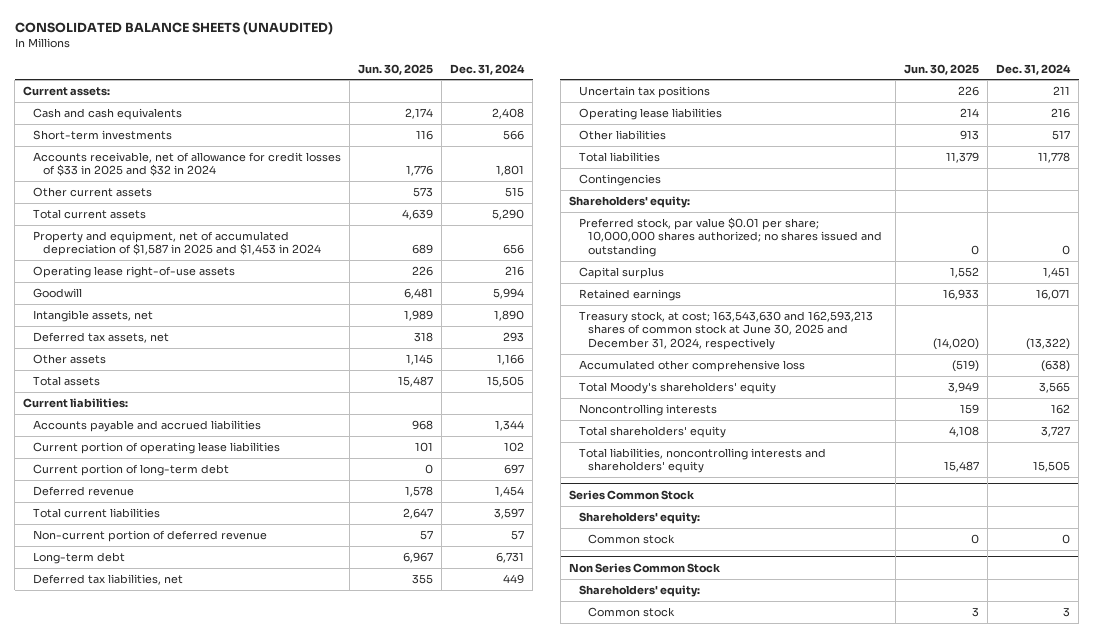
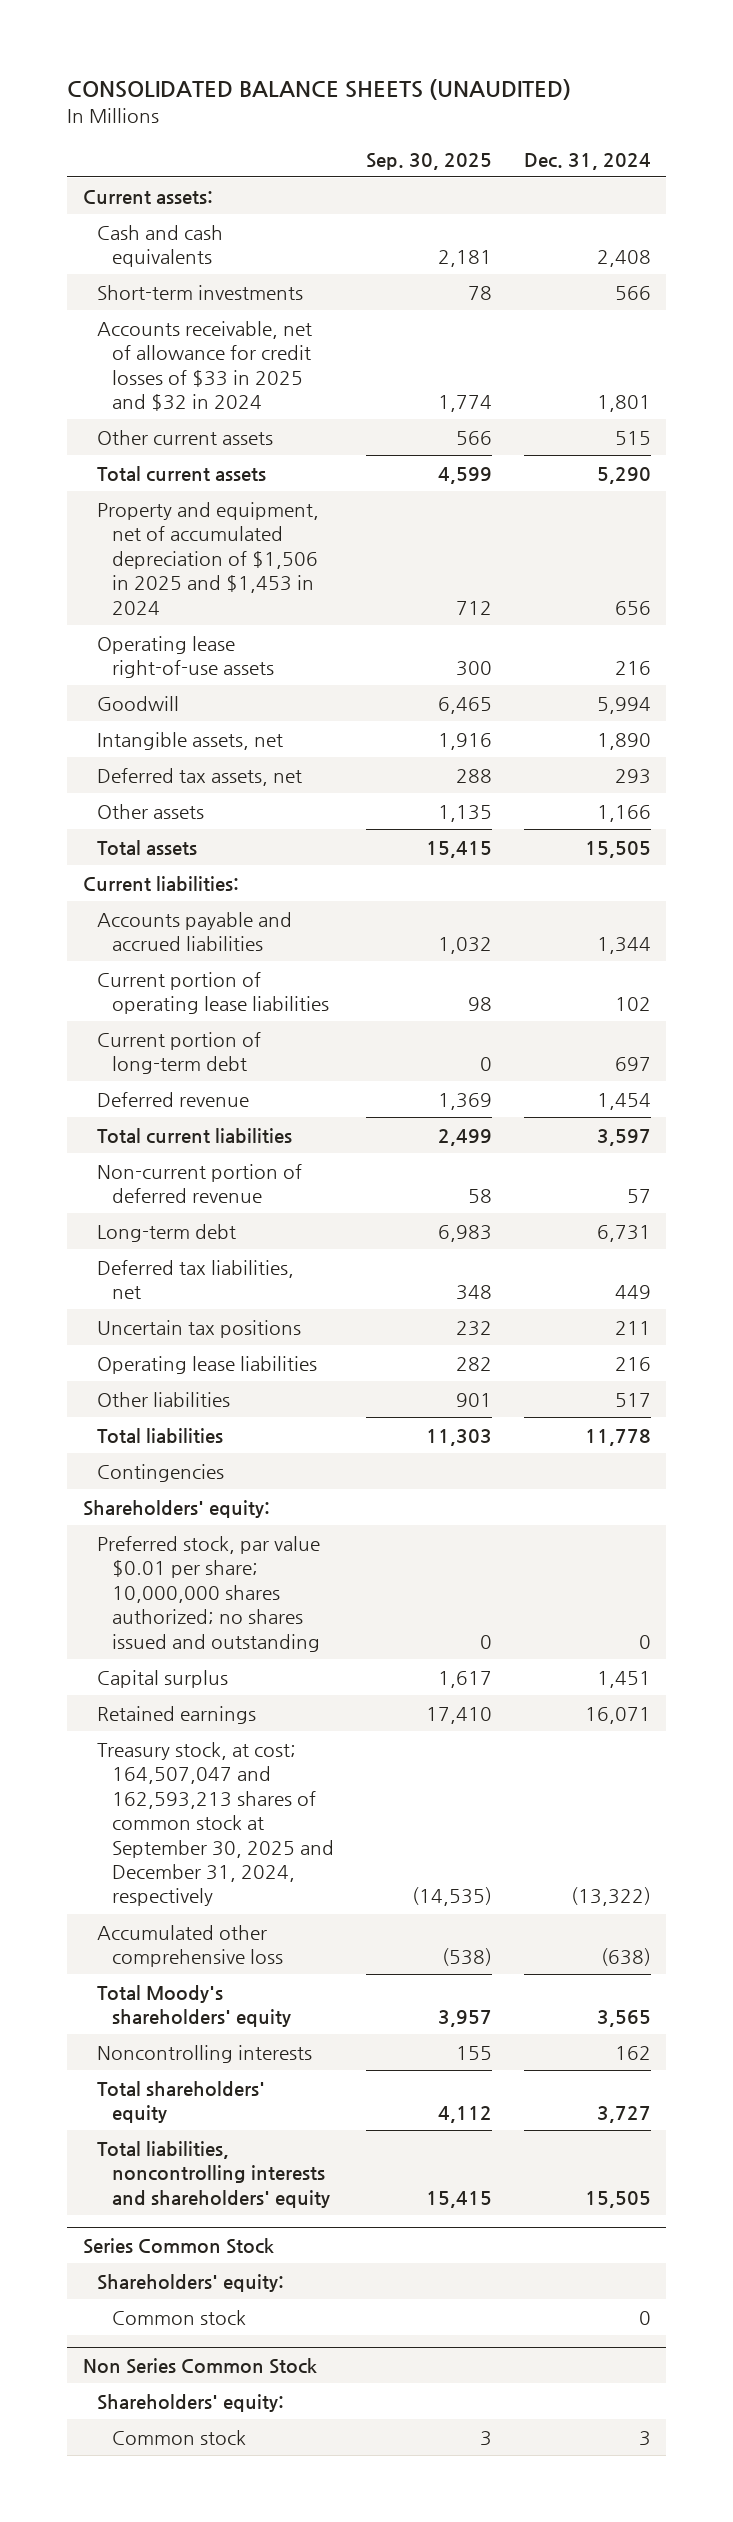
[357,63,433,75] Jun. 30, 2025 -> none
none -> [365,152,492,170] Sep. 30, 2025
[32,230,321,257] Property and equipment, net of accumulated depreciation of $1,587 in 2025 and $1,453 in 2024 -> [97,501,320,615] Property and equipment, net of accumulated depreciation of $1,506 in 2025 and $1,453 in 2024
[578,310,873,350] Treasury stock, at cost; 163,543,630 and 162,593,213 shares of common stock at June 30, 2025 and December 31, 2024, respectively -> [97,1741,335,1907] Treasury stock, at cost; 164,507,047 and 162,593,213 shares of common stock at September 30, 2025 and December 31, 2024, respectively

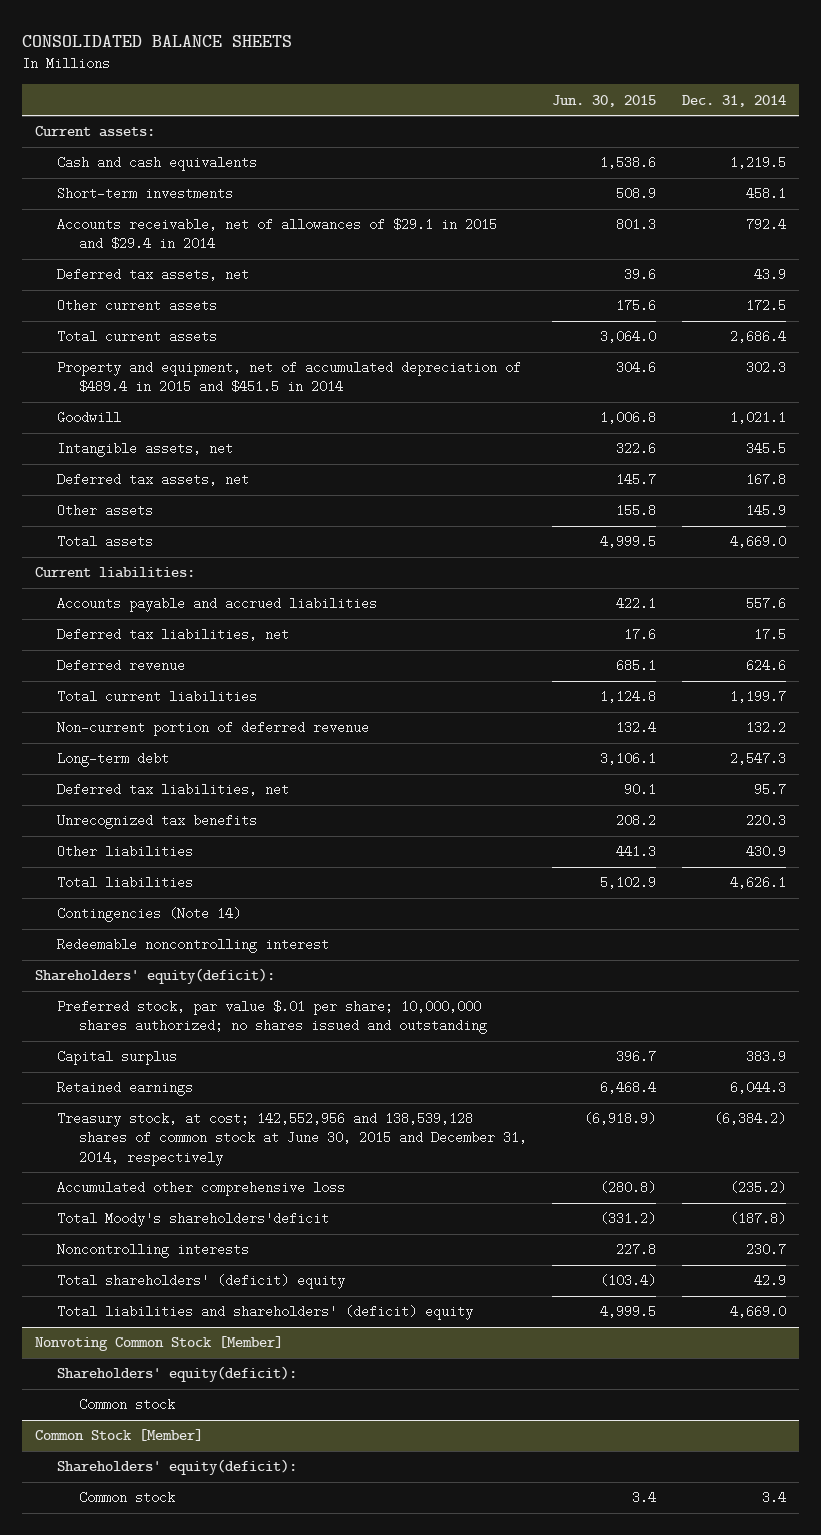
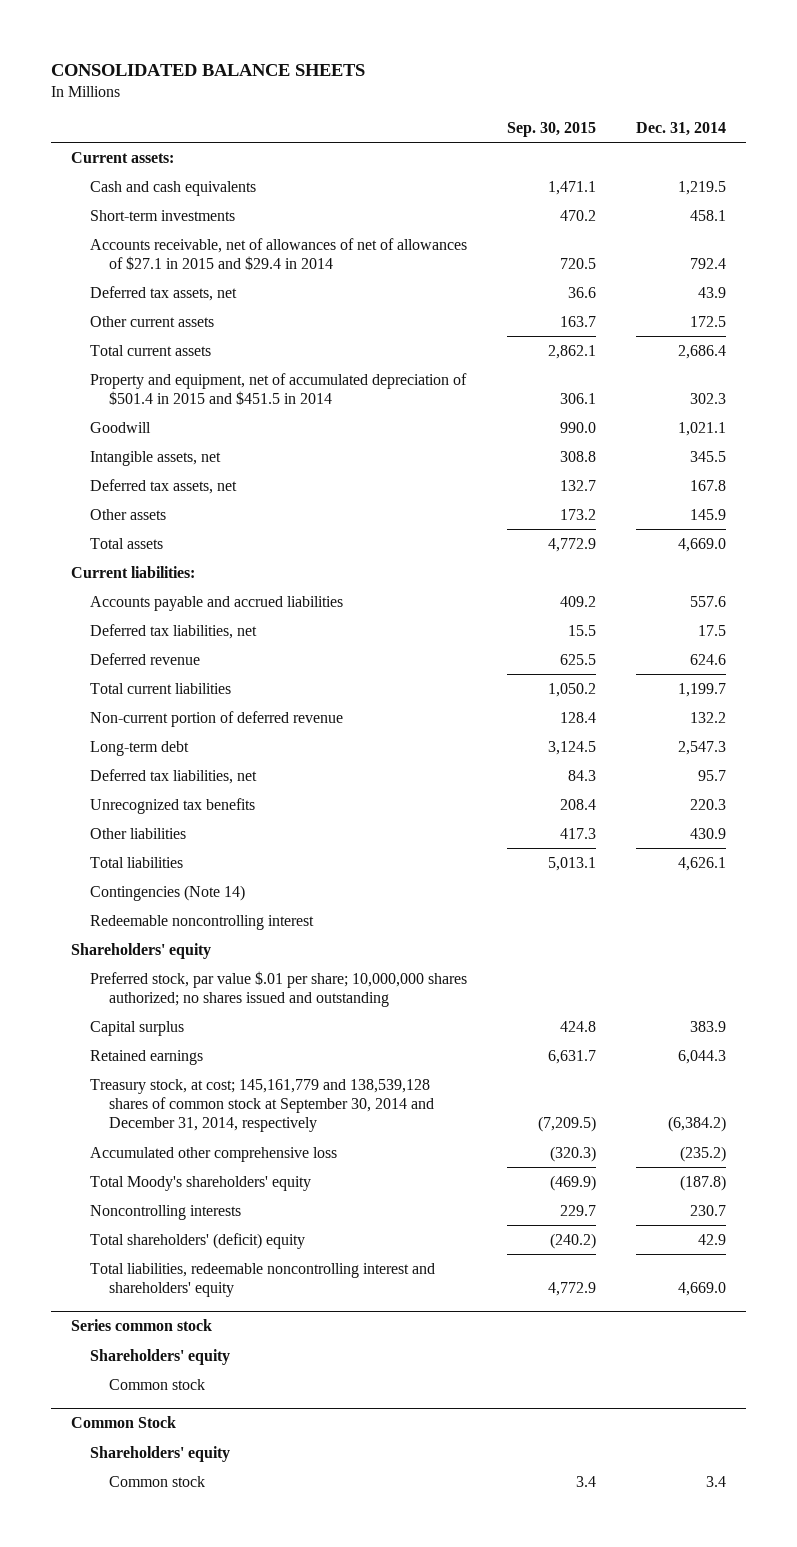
[552,94,657,107] Jun. 30, 2015 -> none
none -> [506,121,596,137] Sep. 30, 2015
[56,218,497,251] Accounts receivable, net of allowances of $29.1 in 2015 and $29.4 in 2014 -> [90,237,468,270] Accounts receivable, net of allowances of net of allowances of $27.1 in 2015 and $29.4 in 2014
[56,361,521,394] Property and equipment, net of accumulated depreciation of $489.4 in 2015 and $451.5 in 2014 -> [90,372,468,405] Property and equipment, net of accumulated depreciation of $501.4 in 2015 and $451.5 in 2014
[34,968,275,985] Shareholders' equity(deficit): -> [71,942,212,959] Shareholders' equity
[56,1112,527,1166] Treasury stock, at cost; 142,552,956 and 138,539,128 shares of common stock at June 30, 2015 and December 31, 2014, respectively -> [90,1078,435,1133] Treasury stock, at cost; 145,161,779 and 138,539,128 shares of common stock at September 30, 2014 and December 31, 2014, respectively
[56,1212,329,1228] Total Moody's shareholders'deficit -> [90,1175,312,1191] Total Moody's shareholders' equity
[56,1305,473,1321] Total liabilities and shareholders' (deficit) equity -> [90,1262,436,1297] Total liabilities, redeemable noncontrolling interest and shareholders' equity
[34,1336,283,1352] Nonvoting Common Stock [Member] -> [71,1319,213,1332] Series common stock
[56,1366,297,1383] Shareholders' equity(deficit): -> [90,1348,231,1365] Shareholders' equity
[34,1429,203,1442] Common Stock [Member] -> [71,1416,177,1429] Common Stock
[56,1459,297,1476] Shareholders' equity(deficit): -> [90,1445,231,1462] Shareholders' equity

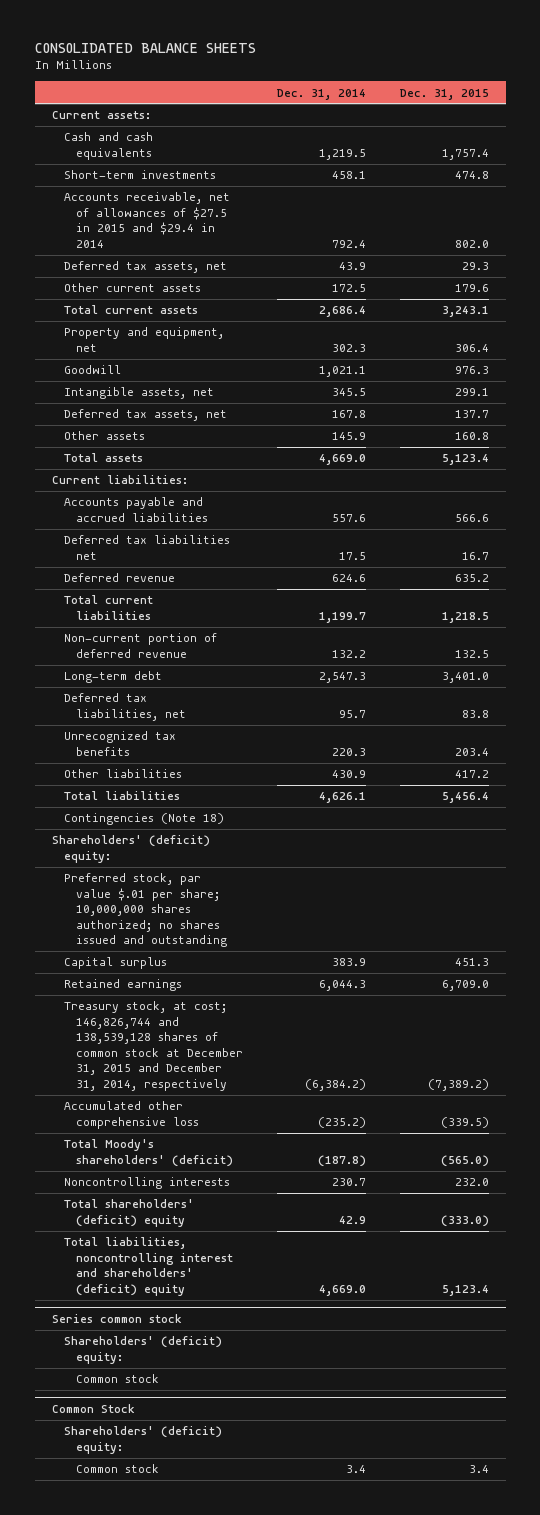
[506,121,596,137] Sep. 30, 2015 -> none
none -> [399,88,489,100] Dec. 31, 2015
[90,237,468,270] Accounts receivable, net of allowances of net of allowances of $27.1 in 2015 and $29.4 in 2014 -> [63,192,230,248] Accounts receivable, net of allowances of $27.5 in 2015 and $29.4 in 2014
[90,372,468,405] Property and equipment, net of accumulated depreciation of $501.4 in 2015 and $451.5 in 2014 -> [63,327,224,352] Property and equipment, net
[90,623,258,639] Deferred tax liabilities, net -> [63,535,230,560] Deferred tax liabilities net
[90,914,315,930] Redeemable noncontrolling interest -> none
[90,884,246,901] Contingencies (Note 14) -> [63,813,224,826] Contingencies (Note 18)
[71,942,212,959] Shareholders' equity -> [51,835,210,863] Shareholders' (deficit) equity:
[90,1078,435,1133] Treasury stock, at cost; 145,161,779 and 138,539,128 shares of common stock at September 30, 2014 and December 31, 2014, respectively -> [63,1001,243,1091] Treasury stock, at cost; 146,826,744 and 138,539,128 shares of common stock at December 31, 2015 and December 31, 2014, respectively
[90,1175,312,1191] Total Moody's shareholders' equity -> [63,1139,233,1167] Total Moody's shareholders' (deficit)
[90,1262,436,1297] Total liabilities, redeemable noncontrolling interest and shareholders' equity -> [63,1237,233,1296] Total liabilities, noncontrolling interest and shareholders' (deficit) equity
[90,1348,231,1365] Shareholders' equity -> [63,1336,222,1364] Shareholders' (deficit) equity:
[90,1445,231,1462] Shareholders' equity -> [63,1426,222,1454] Shareholders' (deficit) equity:

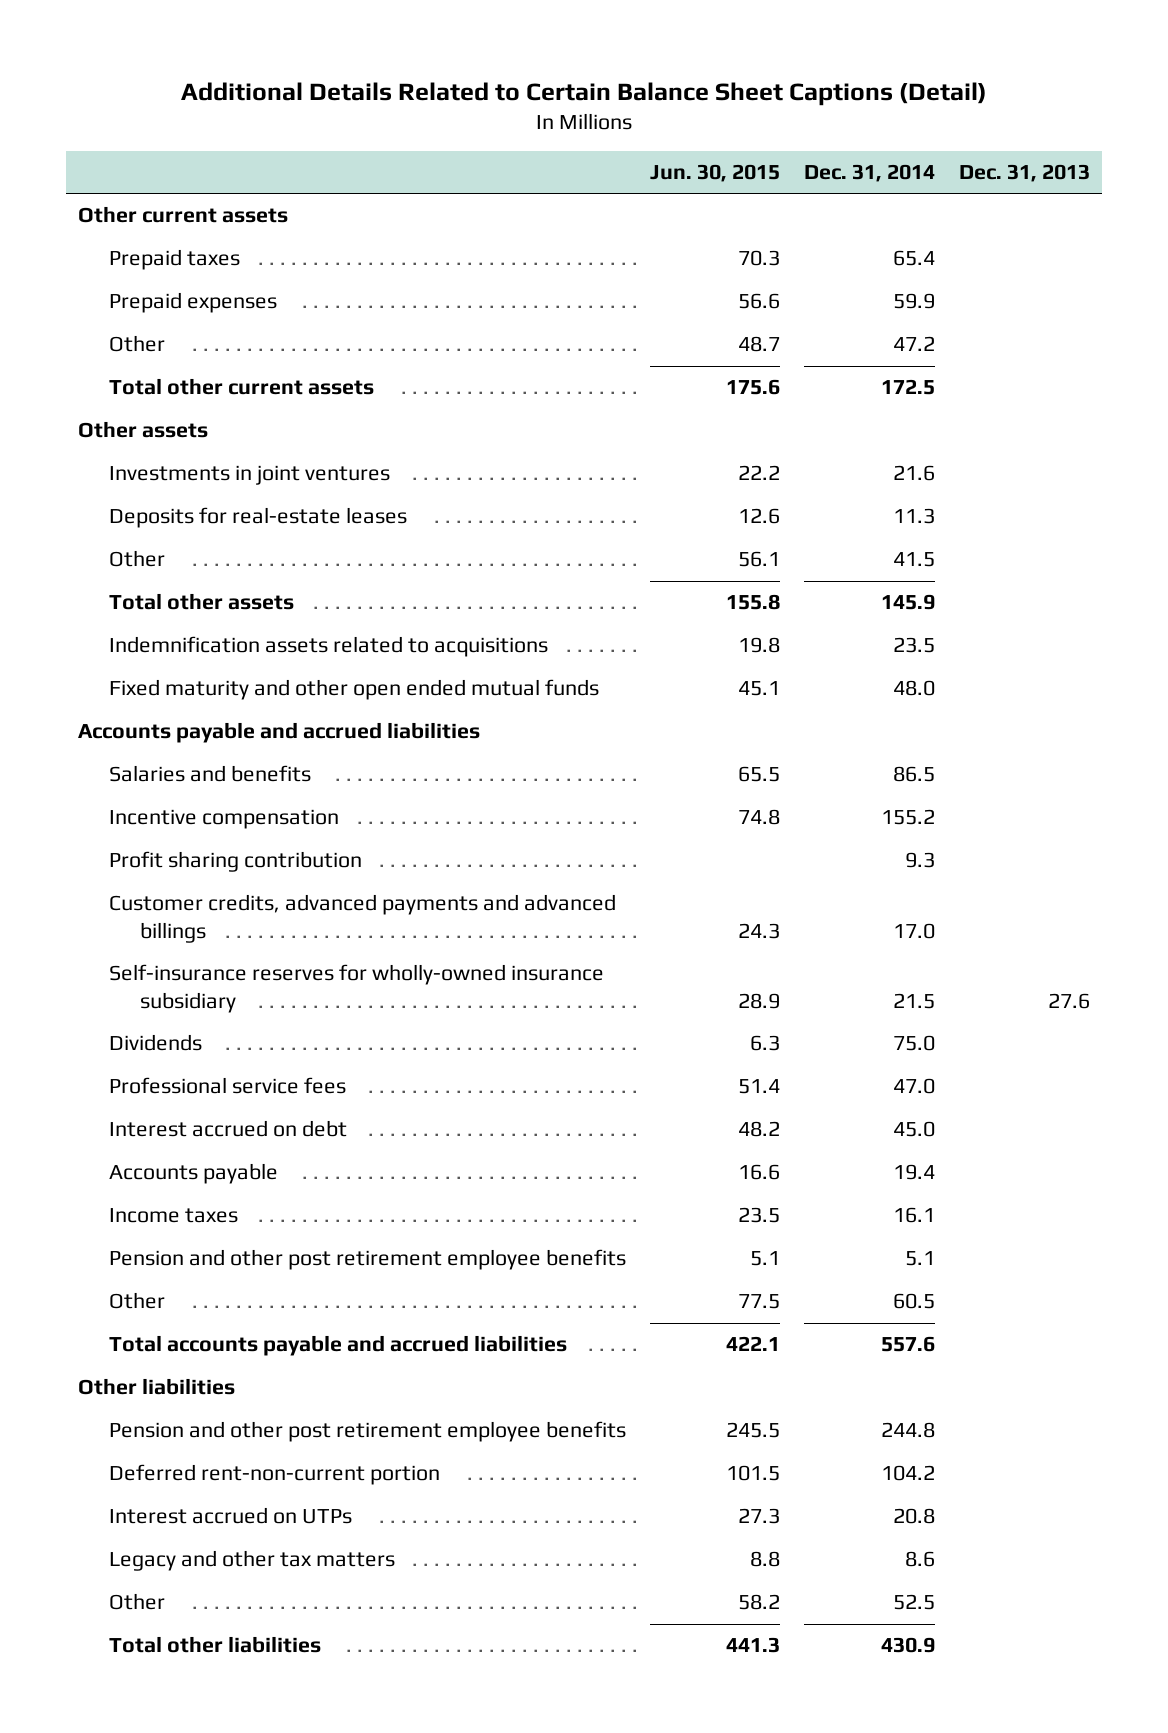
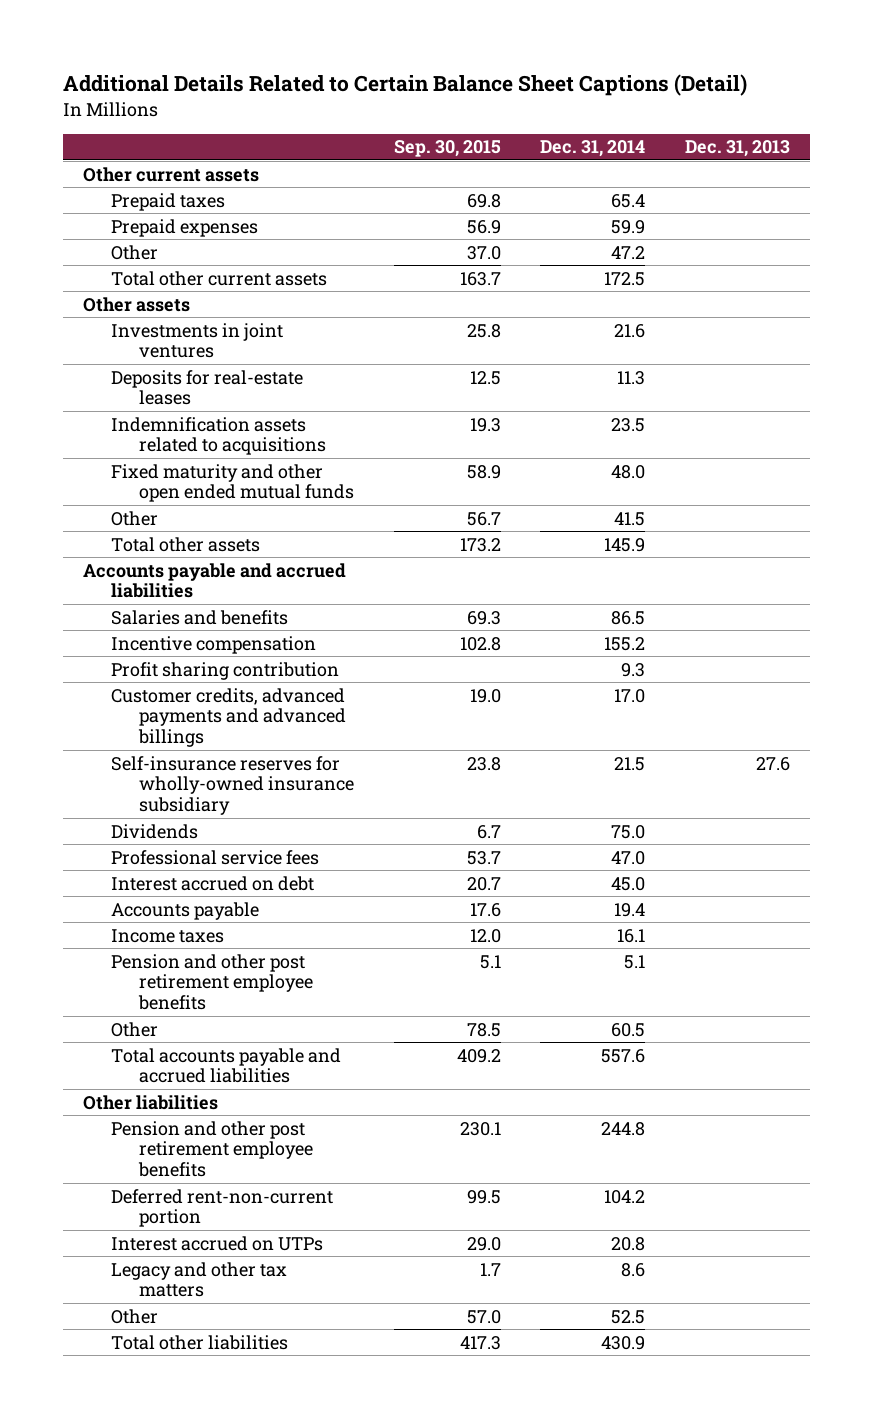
[650,164,781,183] Jun. 30, 2015 -> none
none -> [393,140,501,158] Sep. 30, 2015
[109,550,166,568] Other -> [111,510,159,526] Other
[109,593,295,611] Total other assets -> [111,536,261,552] Total other assets

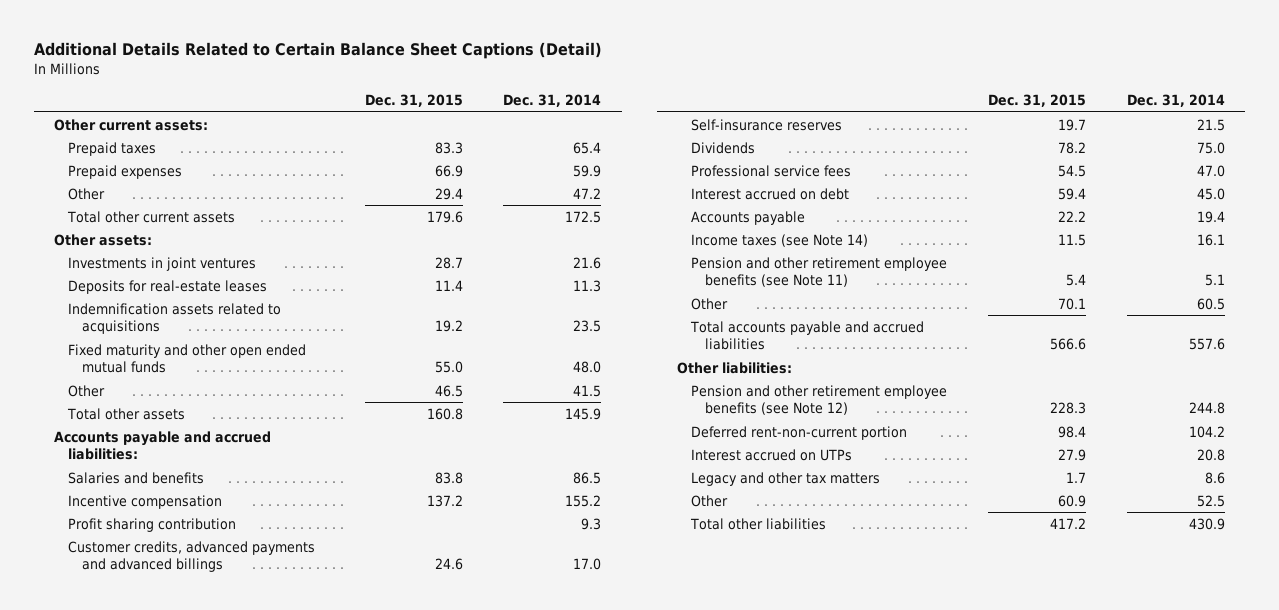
[393,140,501,158] Sep. 30, 2015 -> none
[685,140,791,158] Dec. 31, 2013 -> none
none -> [364,94,463,108] Dec. 31, 2015
[82,166,259,182] Other current assets -> [53,118,208,131] Other current assets:
[82,296,190,312] Other assets -> [53,233,152,246] Other assets:
[82,562,346,599] Accounts payable and accrued liabilities -> [53,430,271,461] Accounts payable and accrued liabilities:
[111,755,355,816] Self-insurance reserves for wholly-owned insurance subsidiary -> [691,118,843,131] Self-insurance reserves
[111,928,225,943] Income taxes -> [691,233,869,247] Income taxes (see Note 14)
[111,953,314,1011] Pension and other post retirement employee benefits -> [691,256,948,288] Pension and other retirement employee benefits (see Note 11)
[82,1094,218,1110] Other liabilities -> [677,361,793,374] Other liabilities:
[111,1120,314,1178] Pension and other post retirement employee benefits -> [691,384,948,416] Pension and other retirement employee benefits (see Note 12)

